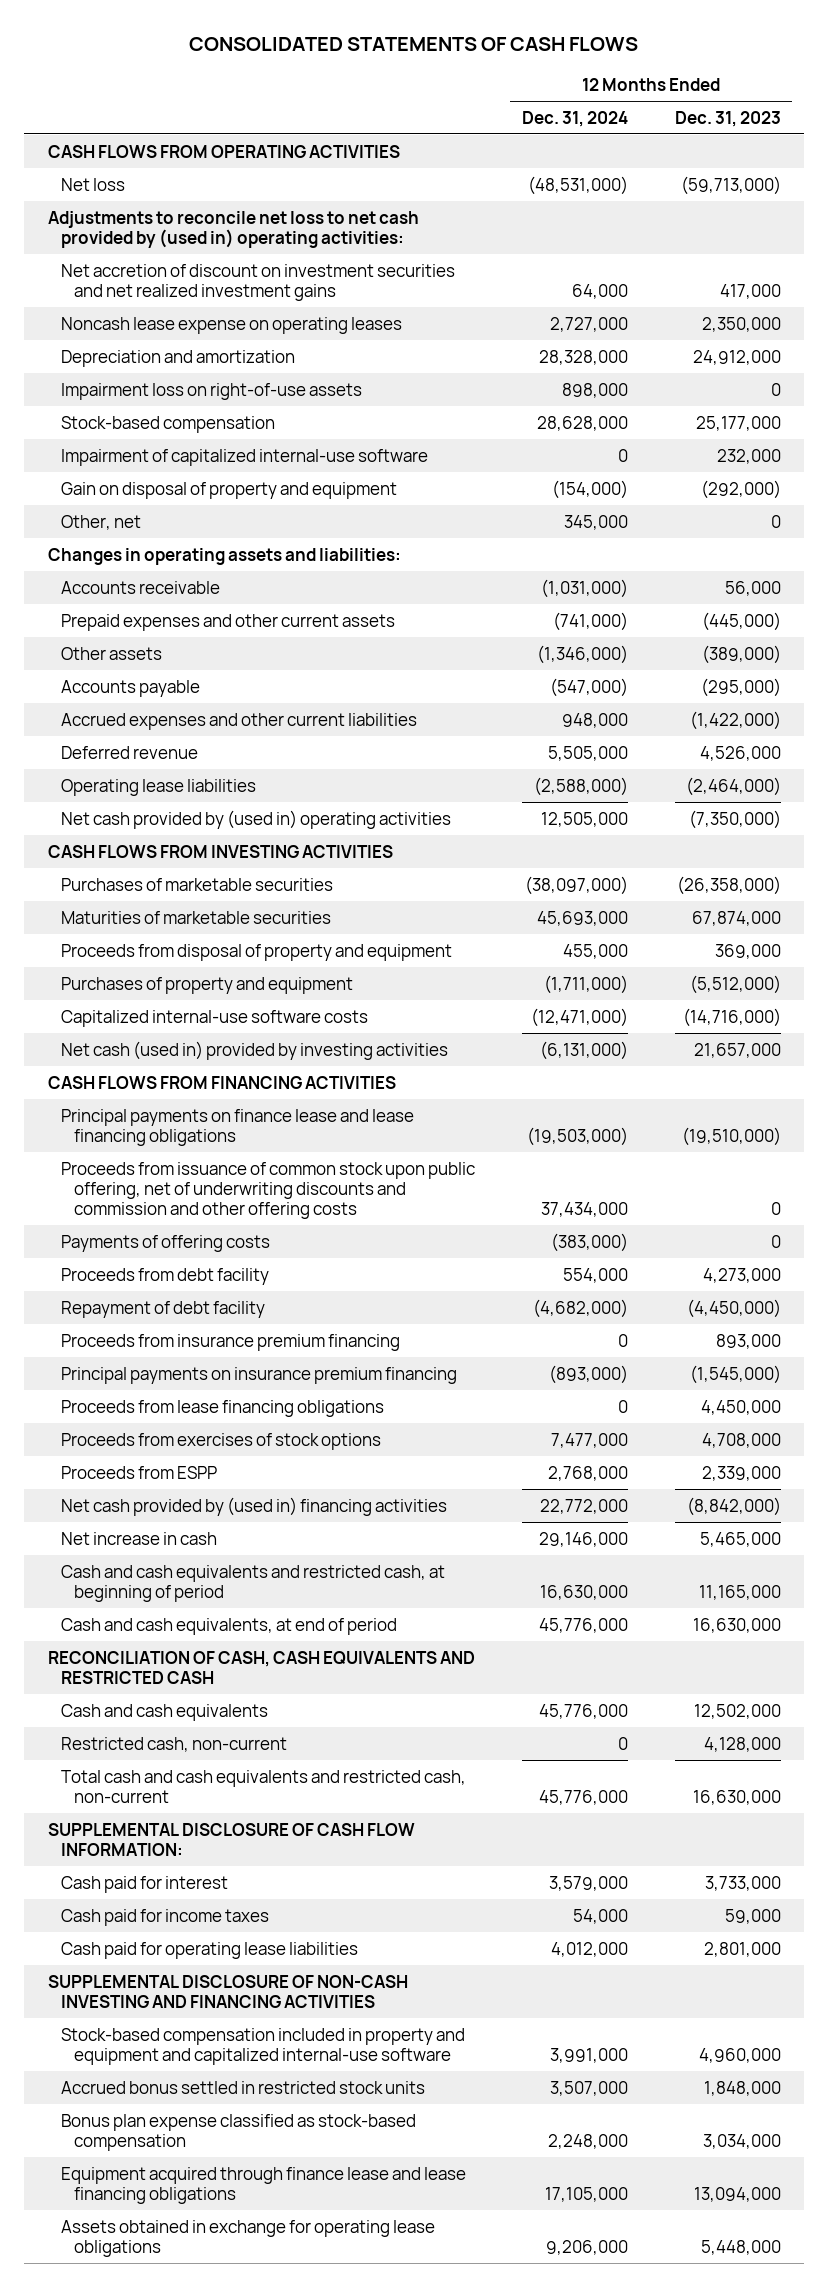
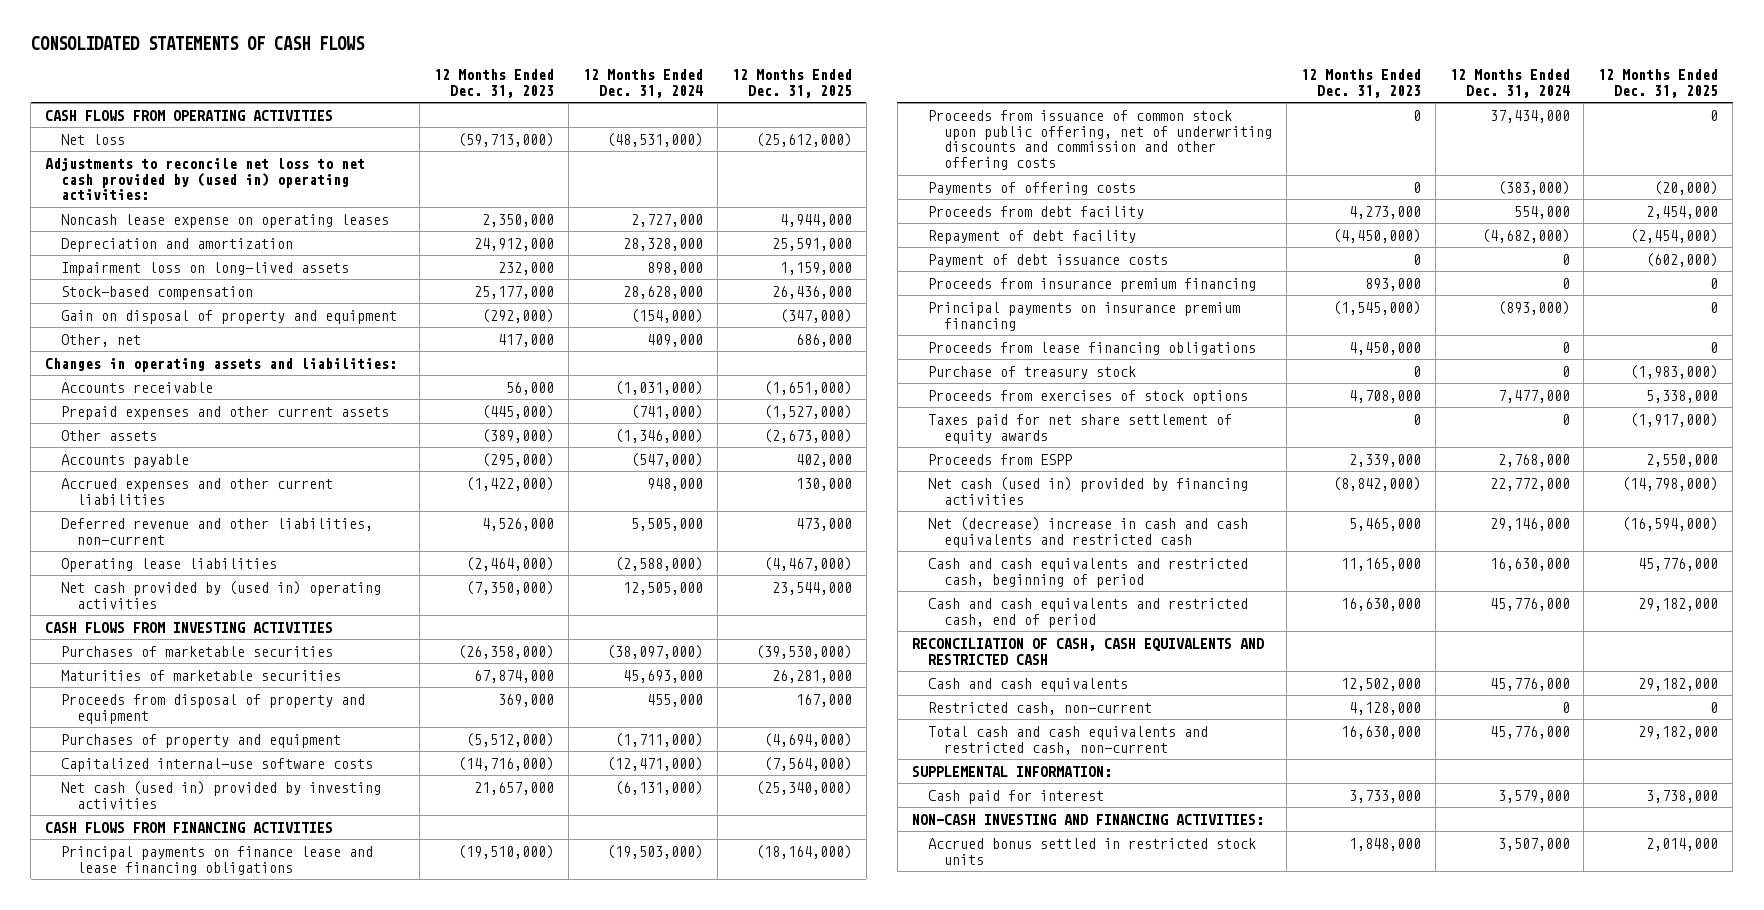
none -> [732,68,853,98] 12 Months Ended Dec. 31, 2025
[60,263,455,301] Net accretion of discount on investment securities and net realized investment gains -> none
[60,382,362,400] Impairment loss on right-of-use assets -> none
none -> [61,261,350,276] Impairment loss on long-lived assets
[60,448,428,466] Impairment of capitalized internal-use software -> none
[563,514,628,530] 345,000 -> [647,333,704,347] 409,000
[770,514,781,528] 0 -> [498,333,555,347] 417,000
[60,745,198,759] Deferred revenue -> [61,517,374,545] Deferred revenue and other liabilities, non-current
none -> [927,253,1168,267] Payment of debt issuance costs
none -> [927,365,1136,379] Purchase of treasury stock
none -> [927,413,1232,444] Taxes paid for net share settlement of equity awards
[60,1496,447,1516] Net cash provided by (used in) financing activities -> [927,476,1248,505] Net cash (used in) provided by financing activities
[60,1531,217,1545] Net increase in cash -> [927,516,1248,548] Net (decrease) increase in cash and cash equivalents and restricted cash
[60,1564,445,1602] Cash and cash equivalents and restricted cash, at beginning of period -> [927,557,1248,588] Cash and cash equivalents and restricted cash, beginning of period
[60,1617,397,1635] Cash and cash equivalents, at end of period -> [927,597,1248,628] Cash and cash equivalents and restricted cash, end of period
[47,1822,415,1856] SUPPLEMENTAL DISCLOSURE OF CASH FLOW INFORMATION: -> [911,765,1112,777] SUPPLEMENTAL INFORMATION:
[60,1908,269,1926] Cash paid for income taxes -> none
[60,1941,358,1959] Cash paid for operating lease liabilities -> none
[60,2027,465,2065] Stock-based compensation included in property and equipment and capitalized internal-use software -> none
[47,1974,408,2008] SUPPLEMENTAL DISCLOSURE OF NON-CASH INVESTING AND FINANCING ACTIVITIES -> [911,813,1264,825] NON-CASH INVESTING AND FINANCING ACTIVITIES:
[60,2113,416,2151] Bonus plan expense classified as stock-based compensation -> none
[60,2166,466,2204] Equipment acquired through finance lease and lease financing obligations -> none
[60,2219,435,2257] Assets obtained in exchange for operating lease obligations -> none

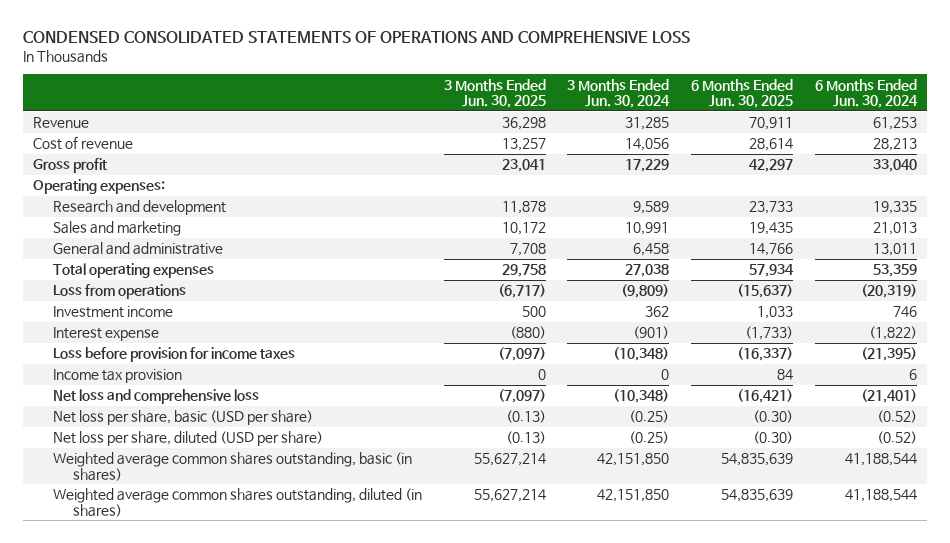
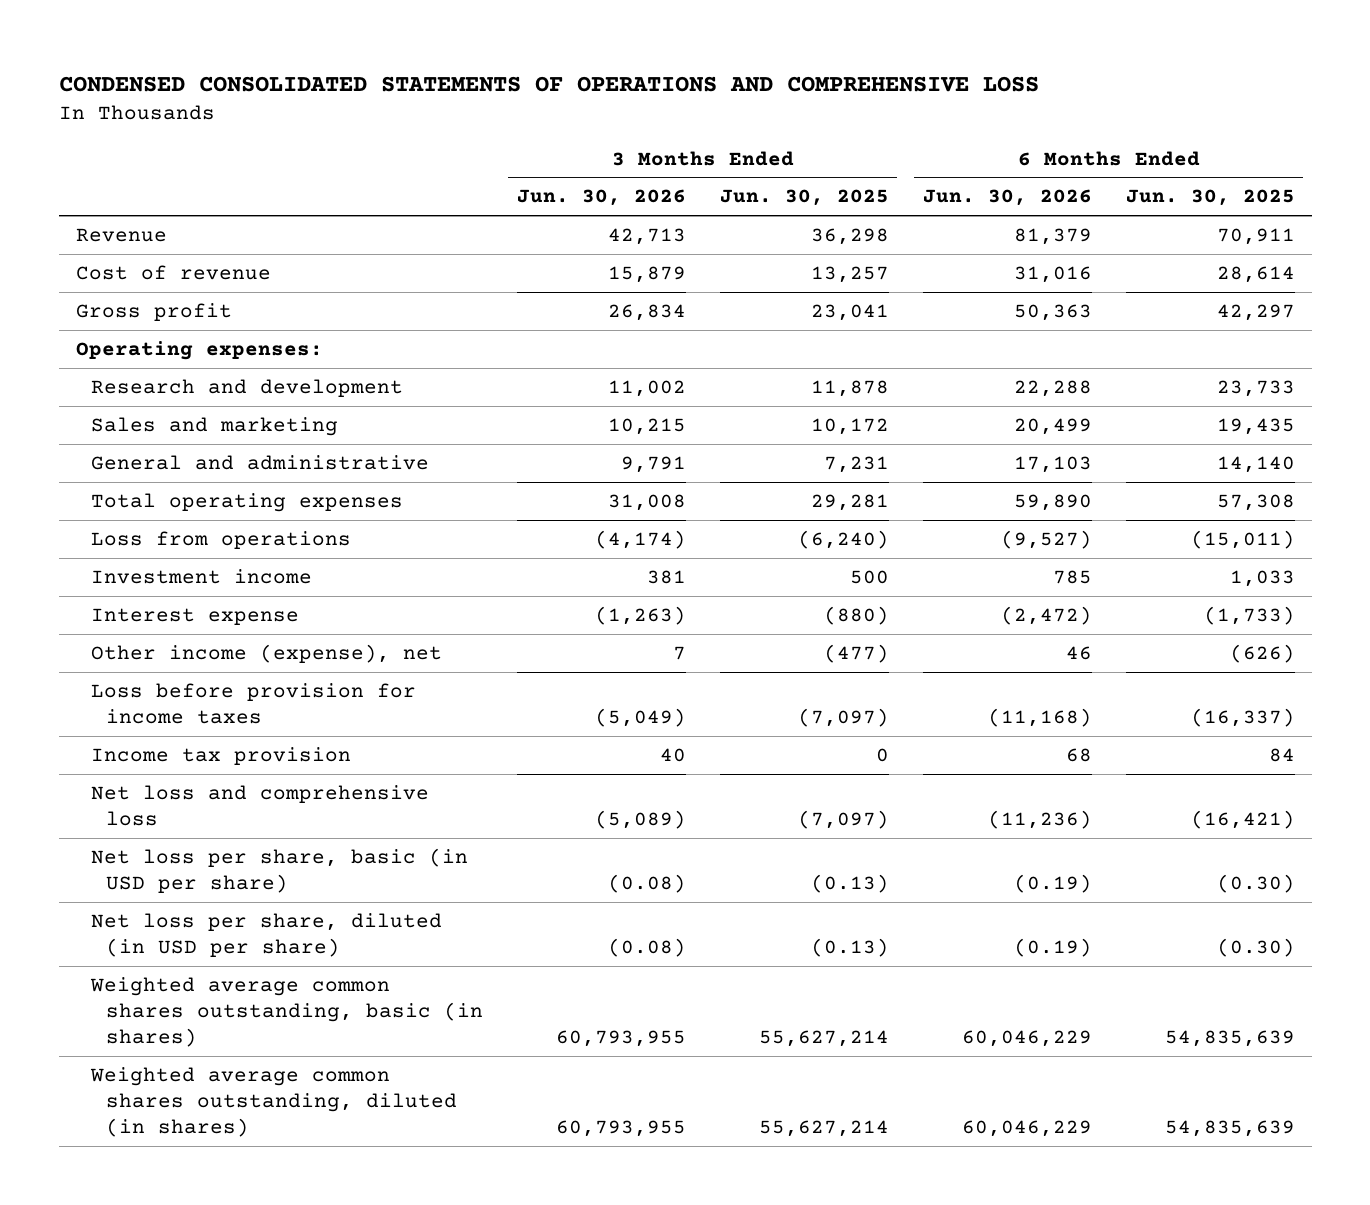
[567,78,671,108] 3 Months Ended Jun. 30, 2024 -> none
[814,78,918,108] 6 Months Ended Jun. 30, 2024 -> none
none -> [516,189,686,207] Jun. 30, 2026
none -> [922,189,1092,207] Jun. 30, 2026
[509,243,546,257] 7,708 -> [823,455,889,473] 7,231
[749,243,794,257] 14,766 -> [1216,455,1295,473] 14,140
[501,264,546,278] 29,758 -> [810,493,889,511] 29,281
[749,264,795,278] 57,934 -> [1216,493,1295,511] 57,308
[497,284,546,299] (6,717) -> [797,529,889,549] (6,240)
[737,284,794,299] (15,637) -> [1190,529,1295,549] (15,011)
none -> [90,643,442,663] Other income (expense), net
[53,410,314,426] Net loss per share, basic (USD per share) -> [90,847,468,894] Net loss per share, basic (in USD per share)
[53,431,324,447] Net loss per share, diluted (USD per share) -> [90,912,442,958] Net loss per share, diluted (in USD per share)

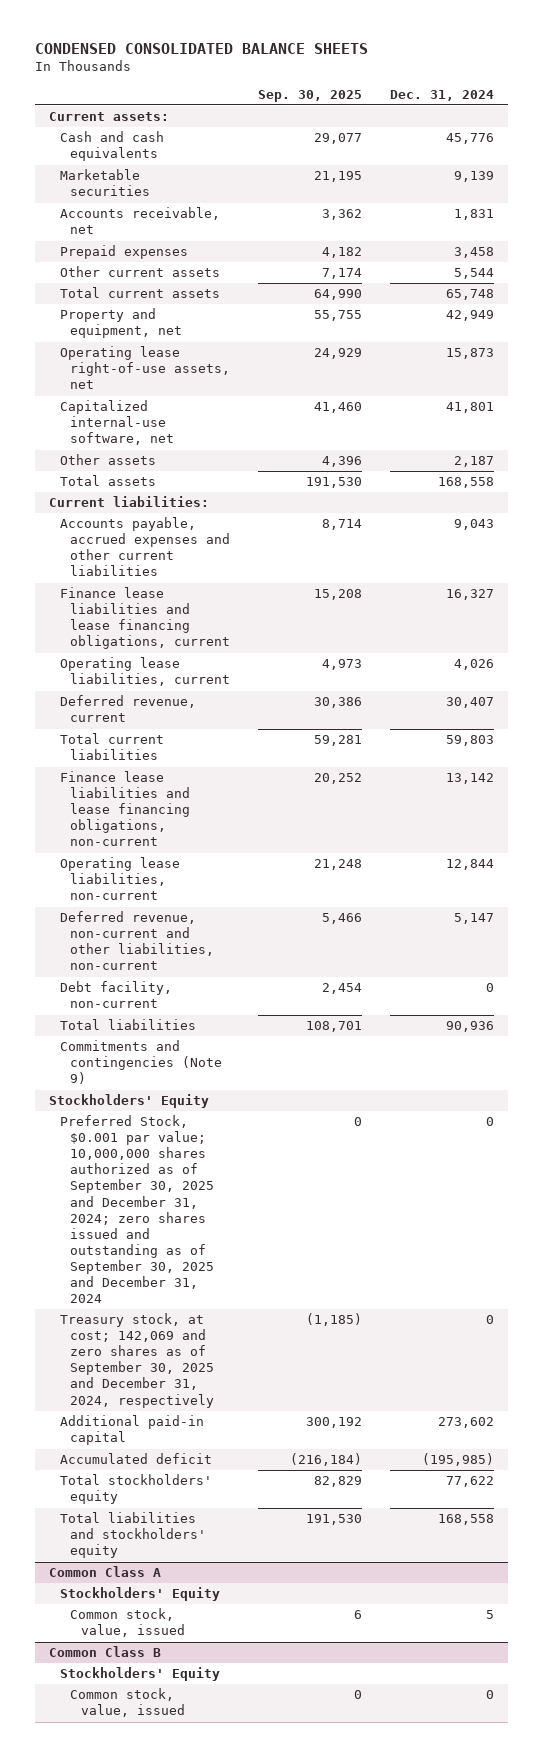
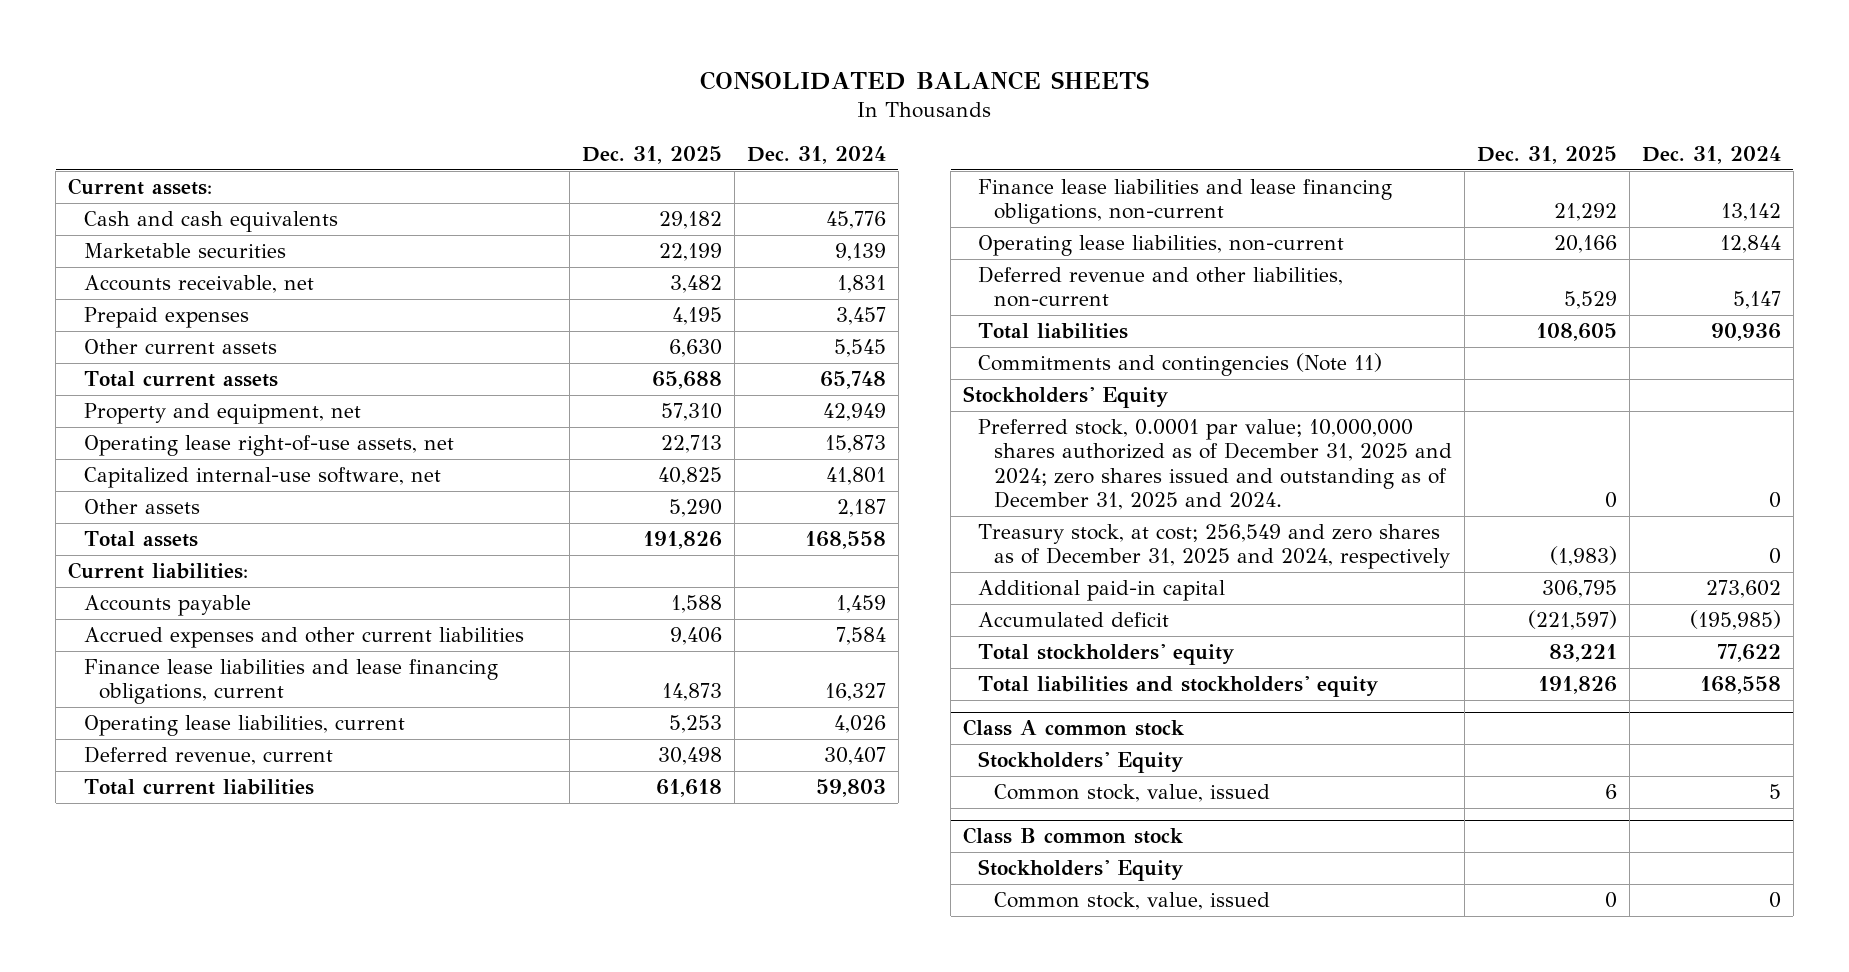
[35,43,369,55] CONDENSED CONSOLIDATED BALANCE SHEETS -> [700,70,1150,90] CONSOLIDATED BALANCE SHEETS
[257,89,362,102] Sep. 30, 2025 -> none
none -> [581,146,722,165] Dec. 31, 2025
[453,247,494,259] 3,458 -> [835,307,886,326] 3,457
[453,268,494,280] 5,544 -> [833,339,886,358] 5,545
none -> [83,595,251,617] Accounts payable
[59,517,231,577] Accounts payable, accrued expenses and other current liabilities -> [83,627,524,649] Accrued expenses and other current liabilities
[453,519,494,531] 9,043 -> [835,627,886,646] 7,584
[59,981,172,1009] Debt facility, non-current -> none
[59,911,215,971] Deferred revenue, non-current and other liabilities, non-current -> [978,266,1344,308] Deferred revenue and other liabilities, non-current
[59,1040,223,1085] Commitments and contingencies (Note 9) -> [978,353,1383,377] Commitments and contingencies (Note 11)
[59,1115,215,1303] Preferred Stock, $0.001 par value; 10,000,000 shares authorized as of September 30, 2025 and December 31, 2024; zero shares issued and outstanding as of September 30, 2025 and December 31, 2024 -> [978,419,1452,510] Preferred stock, 0.0001 par value; 10,000,000 shares authorized as of December 31, 2025 and 2024; zero shares issued and outstanding as of December 31, 2025 and 2024.
[59,1313,215,1408] Treasury stock, at cost; 142,069 and zero shares as of September 30, 2025 and December 31, 2024, respectively -> [978,524,1450,570] Treasury stock, at cost; 256,549 and zero shares as of December 31, 2025 and 2024, respectively
[48,1566,161,1578] Common Class A -> [963,719,1186,737] Class A common stock
[48,1646,161,1658] Common Class B -> [963,827,1185,845] Class B common stock

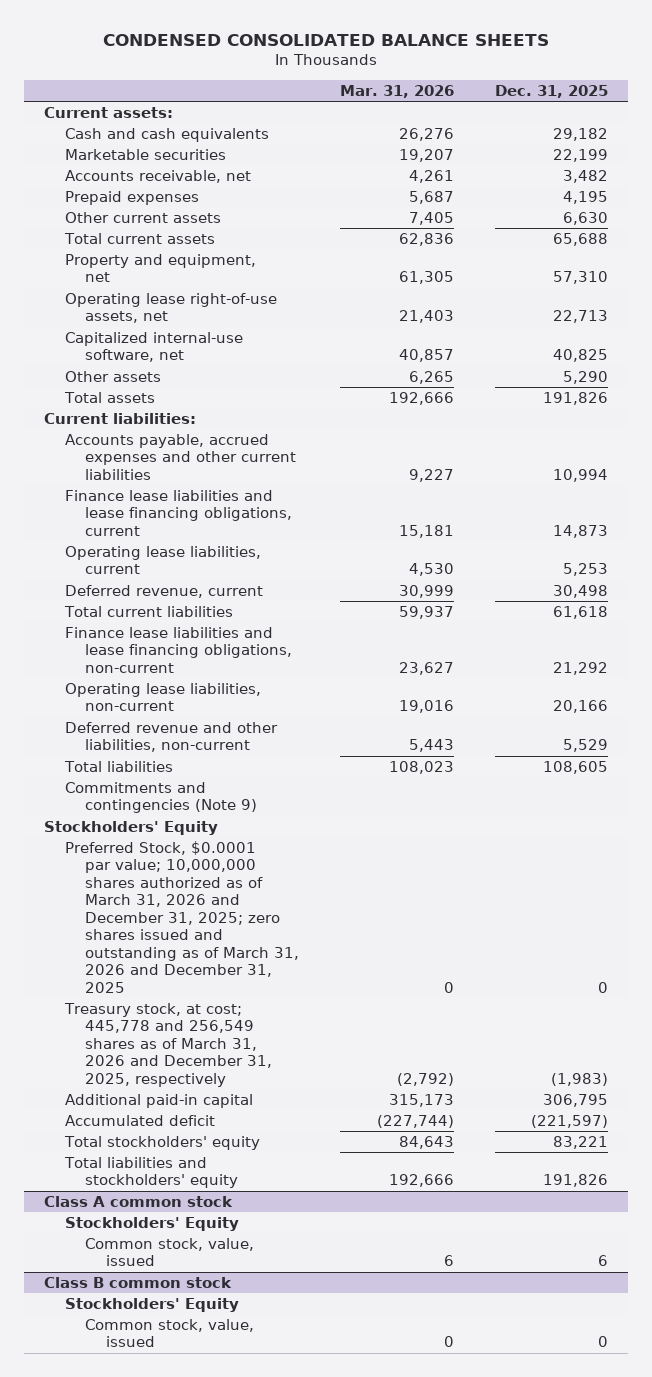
[700,70,1150,90] CONSOLIDATED BALANCE SHEETS -> [102,33,549,46] CONDENSED CONSOLIDATED BALANCE SHEETS
[746,146,886,165] Dec. 31, 2024 -> none
none -> [339,84,454,98] Mar. 31, 2026
[83,595,251,617] Accounts payable -> none
[83,627,524,649] Accrued expenses and other current liabilities -> [64,433,297,480] Accounts payable, accrued expenses and other current liabilities
[669,627,722,646] 9,406 -> [552,468,608,482] 10,994
[978,353,1383,377] Commitments and contingencies (Note 11) -> [64,781,258,814] Commitments and contingencies (Note 9)
[978,419,1452,510] Preferred stock, 0.0001 par value; 10,000,000 shares authorized as of December 31, 2025 and 2024; zero shares issued and outstanding as of December 31, 2025 and 2024. -> [64,840,300,993] Preferred Stock, $0.0001 par value; 10,000,000 shares authorized as of March 31, 2026 and December 31, 2025; zero shares issued and outstanding as of March 31, 2026 and December 31, 2025
[978,524,1450,570] Treasury stock, at cost; 256,549 and zero shares as of December 31, 2025 and 2024, respectively -> [63,1002,273,1087] Treasury stock, at cost; 445,778 and 256,549 shares as of March 31, 2026 and December 31, 2025, respectively

